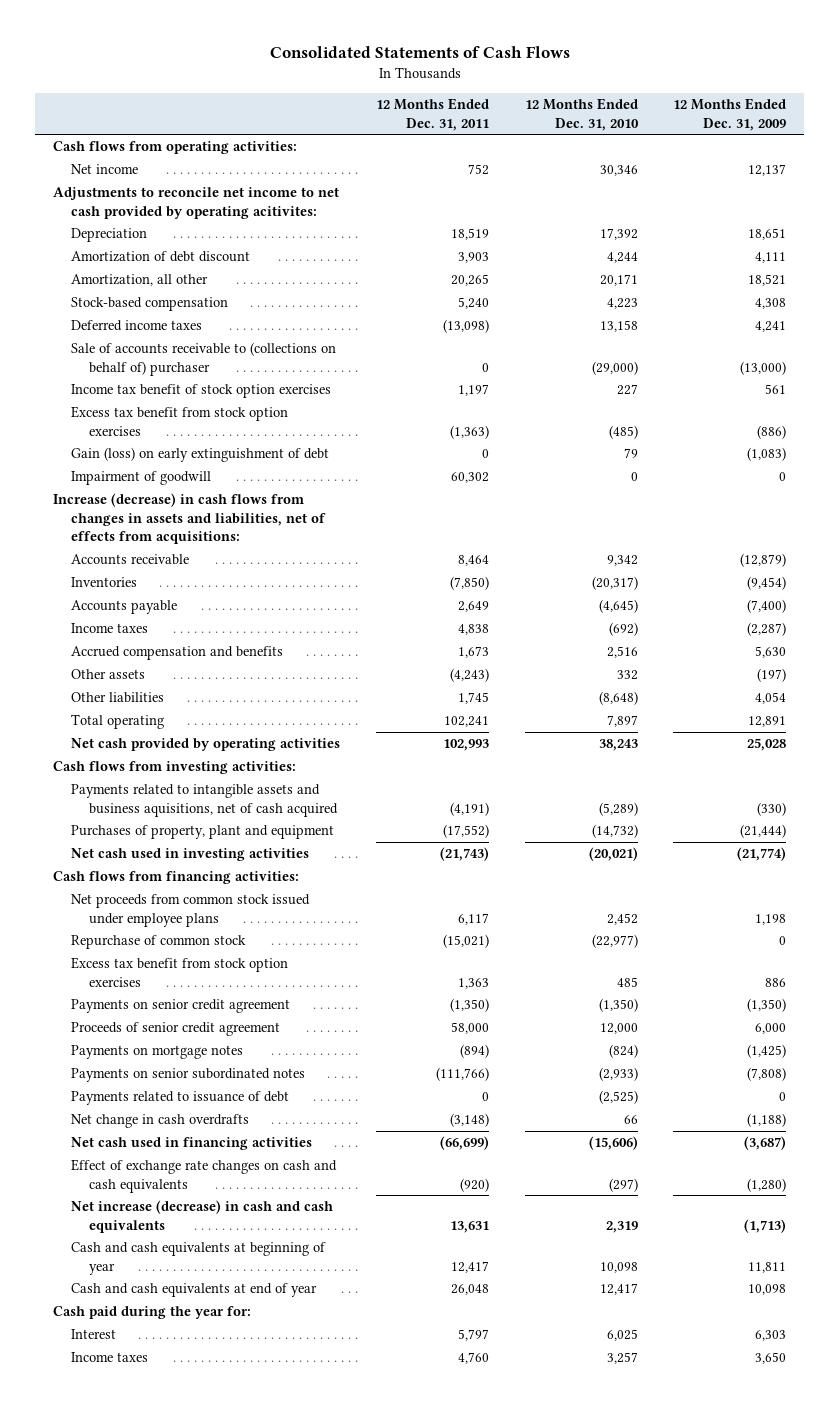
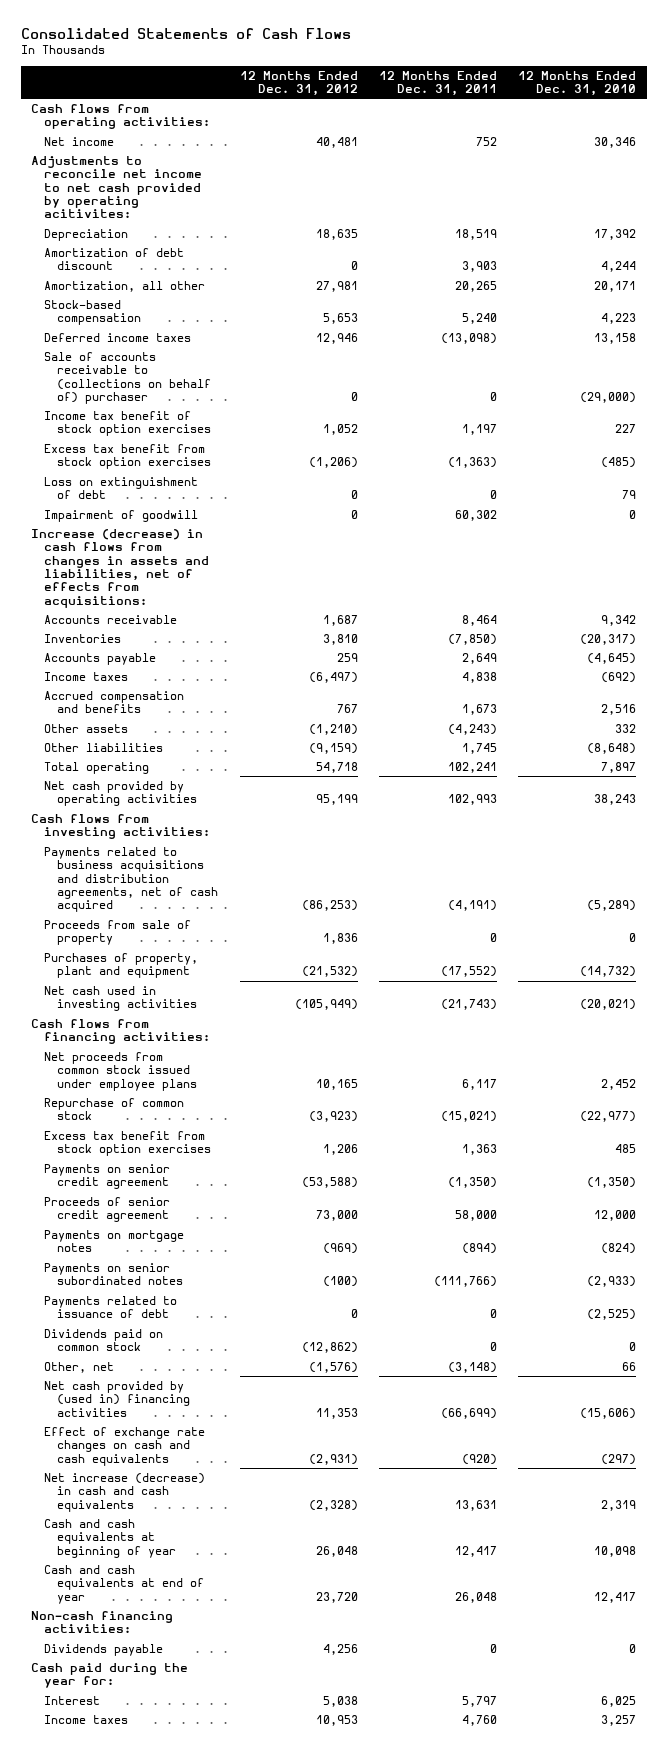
[673,98,787,131] 12 Months Ended Dec. 31, 2009 -> none
none -> [239,70,358,97] 12 Months Ended Dec. 31, 2012
[71,447,330,463] Gain (loss) on early extinguishment of debt -> [44,477,199,500] Loss on extinguishment of debt
[71,784,339,817] Payments related to intangible assets and business aquisitions, net of cash acquired -> [44,847,219,913] Payments related to business acquisitions and distribution agreements, net of cash acquired
none -> [44,920,192,946] Proceeds from sale of property
none -> [44,1329,164,1352] Dividends paid on common stock
[71,1114,250,1129] Net change in cash overdrafts -> [44,1362,115,1374] Other, net
[71,1137,313,1151] Net cash used in financing activities -> [44,1381,191,1417] Net cash provided by (used in) financing activities
none -> [31,1611,174,1634] Non-cash financing activities:
none -> [44,1644,164,1657] Dividends payable

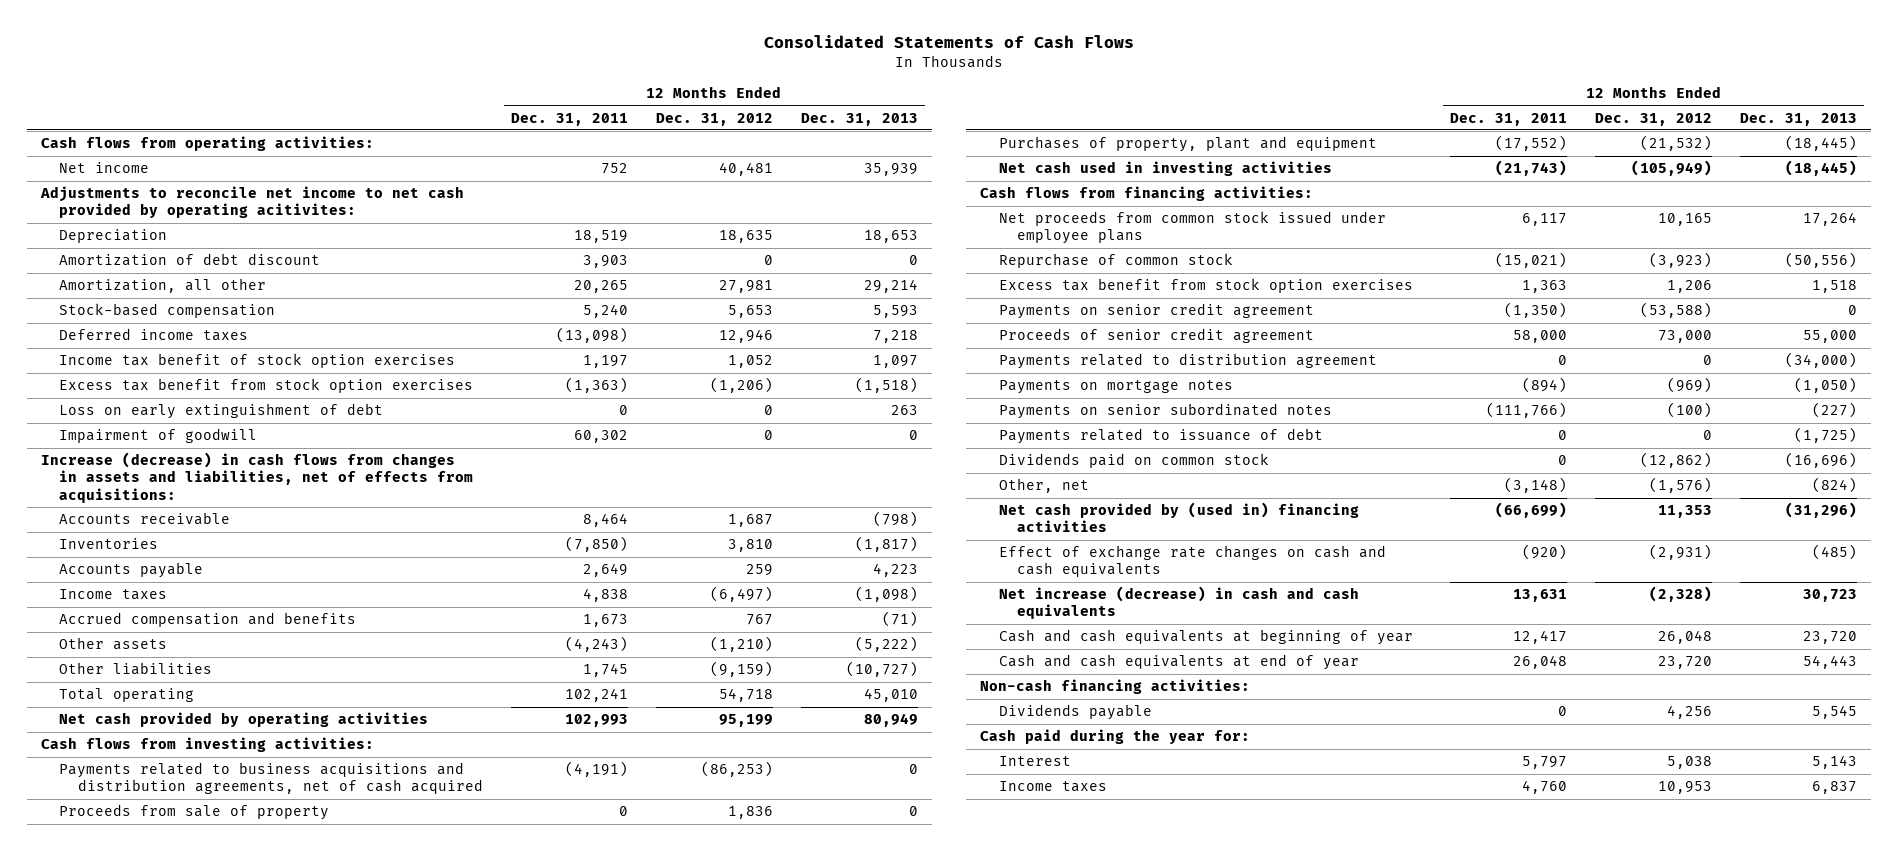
[518,70,637,97] 12 Months Ended Dec. 31, 2010 -> none
none -> [800,112,918,126] Dec. 31, 2013
[44,352,212,404] Sale of accounts receivable to (collections on behalf of) purchaser -> none
[44,477,199,500] Loss on extinguishment of debt -> [59,403,384,420] Loss on early extinguishment of debt
none -> [998,353,1377,370] Payments related to distribution agreement

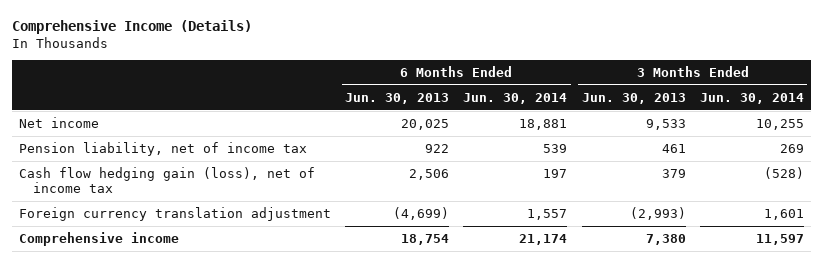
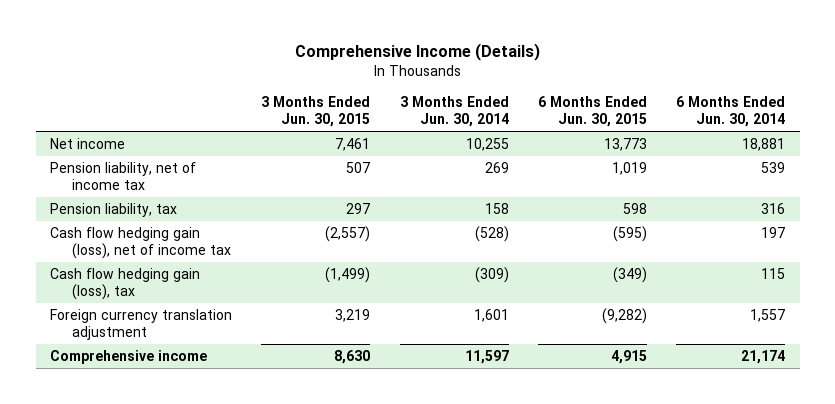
[345,92,450,104] Jun. 30, 2013 -> none
[581,92,686,104] Jun. 30, 2013 -> none
none -> [261,95,371,127] 3 Months Ended Jun. 30, 2015
none -> [537,95,647,127] 6 Months Ended Jun. 30, 2015
none -> [50,203,178,218] Pension liability, tax
none -> [50,268,201,301] Cash flow hedging gain (loss), tax

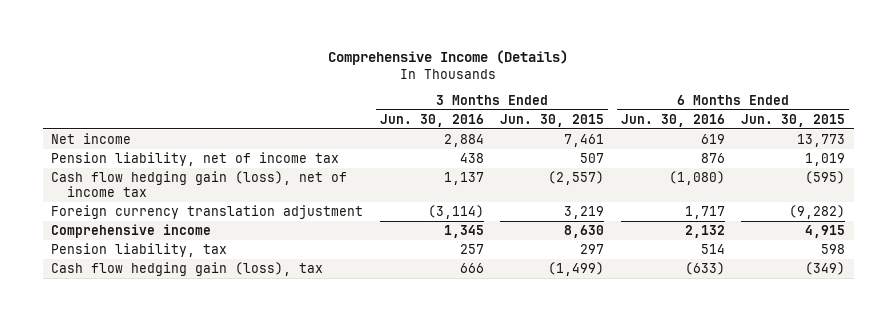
[399,95,509,127] 3 Months Ended Jun. 30, 2014 -> none
[676,95,786,127] 6 Months Ended Jun. 30, 2014 -> none
none -> [379,113,484,127] Jun. 30, 2016
none -> [620,113,725,127] Jun. 30, 2016
[50,203,178,218] Pension liability, tax -> [51,242,228,257] Pension liability, tax
[50,268,201,301] Cash flow hedging gain (loss), tax -> [51,261,324,276] Cash flow hedging gain (loss), tax

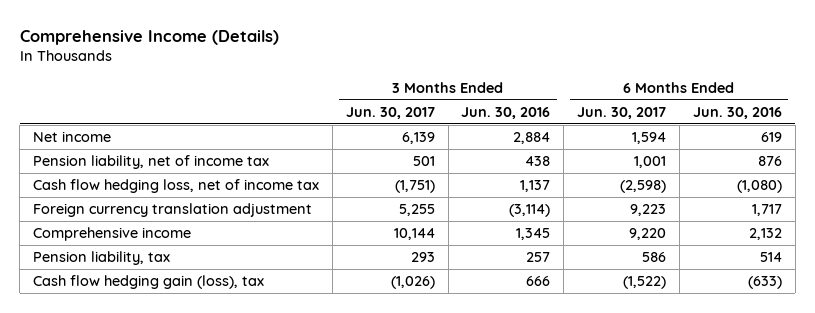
[500,113,605,127] Jun. 30, 2015 -> none
[741,113,846,127] Jun. 30, 2015 -> none
none -> [345,106,435,119] Jun. 30, 2017
none -> [577,106,667,119] Jun. 30, 2017
[51,170,348,197] Cash flow hedging gain (loss), net of income tax -> [32,179,319,194] Cash flow hedging loss, net of income tax

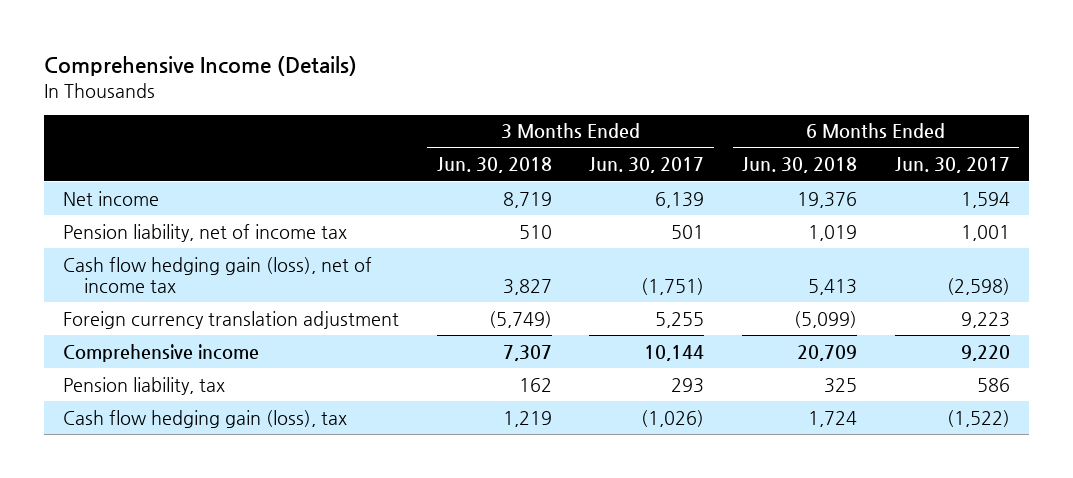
[461,106,551,119] Jun. 30, 2016 -> none
[692,106,782,119] Jun. 30, 2016 -> none
none -> [436,157,552,174] Jun. 30, 2018
none -> [742,157,858,174] Jun. 30, 2018
[32,179,319,194] Cash flow hedging loss, net of income tax -> [63,256,373,293] Cash flow hedging gain (loss), net of income tax

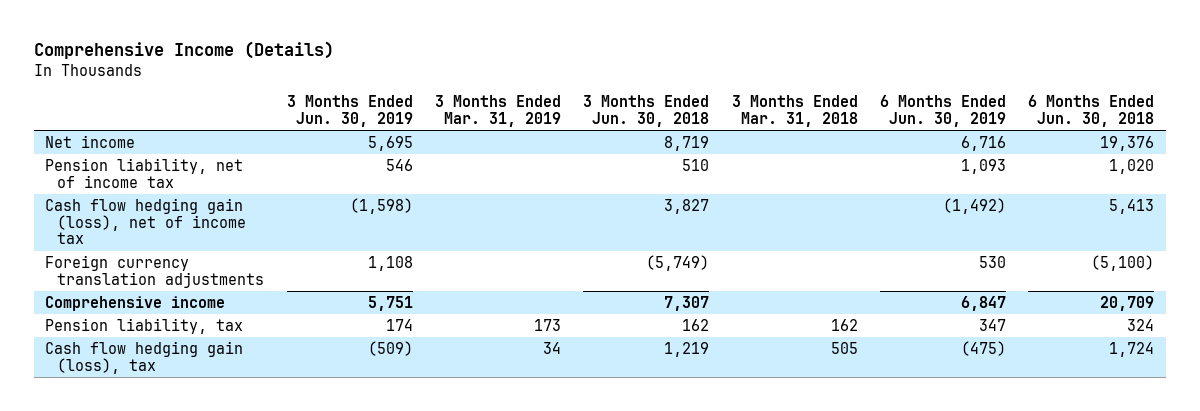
[589,157,705,174] Jun. 30, 2017 -> none
[894,157,1010,174] Jun. 30, 2017 -> none
none -> [286,95,413,127] 3 Months Ended Jun. 30, 2019
none -> [434,95,561,127] 3 Months Ended Mar. 31, 2019
none -> [731,95,858,127] 3 Months Ended Mar. 31, 2018
none -> [880,95,1007,127] 6 Months Ended Jun. 30, 2019
[808,224,858,241] 1,019 -> [1109,158,1155,174] 1,020
[63,310,400,329] Foreign currency translation adjustment -> [45,254,265,288] Foreign currency translation adjustments
[794,310,858,328] (5,099) -> [1091,254,1155,271] (5,100)
[824,377,858,393] 325 -> [1127,318,1155,331] 324

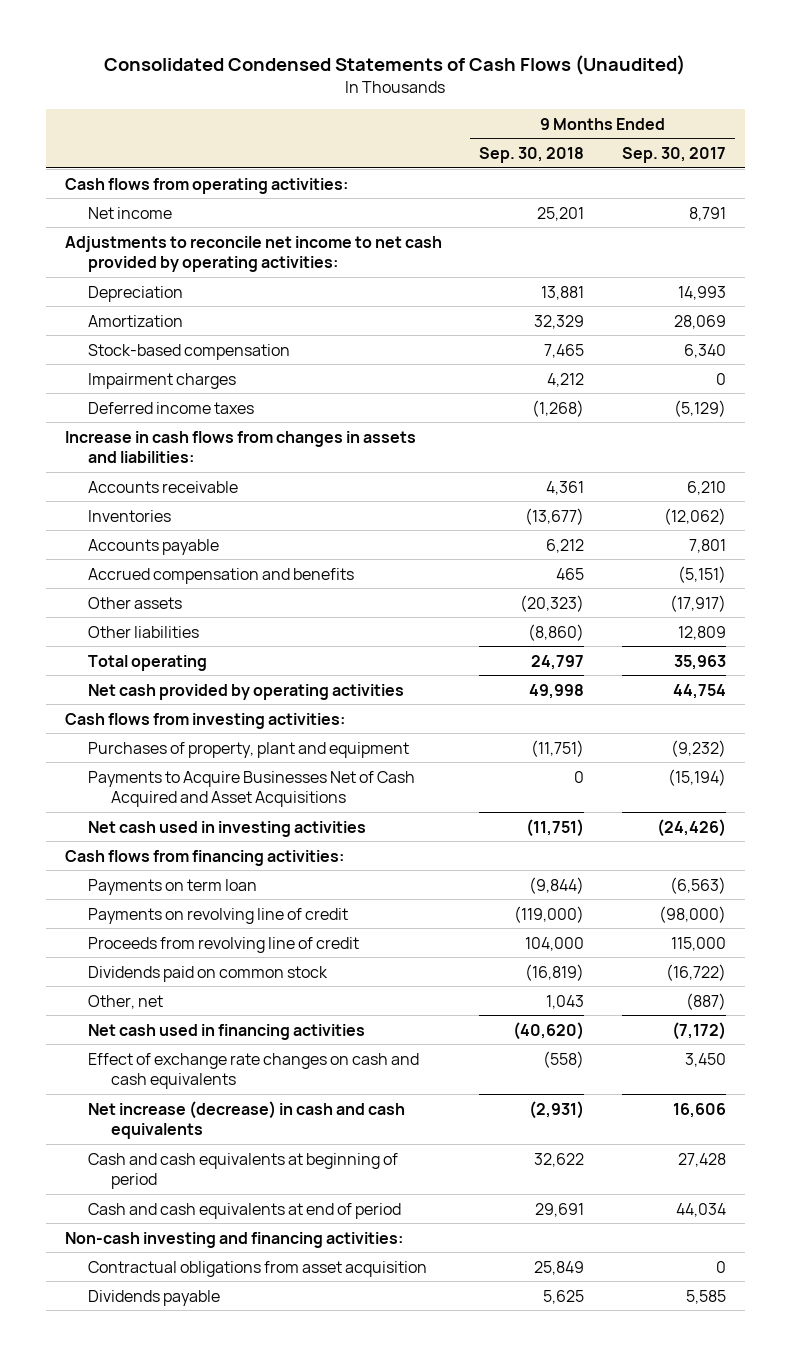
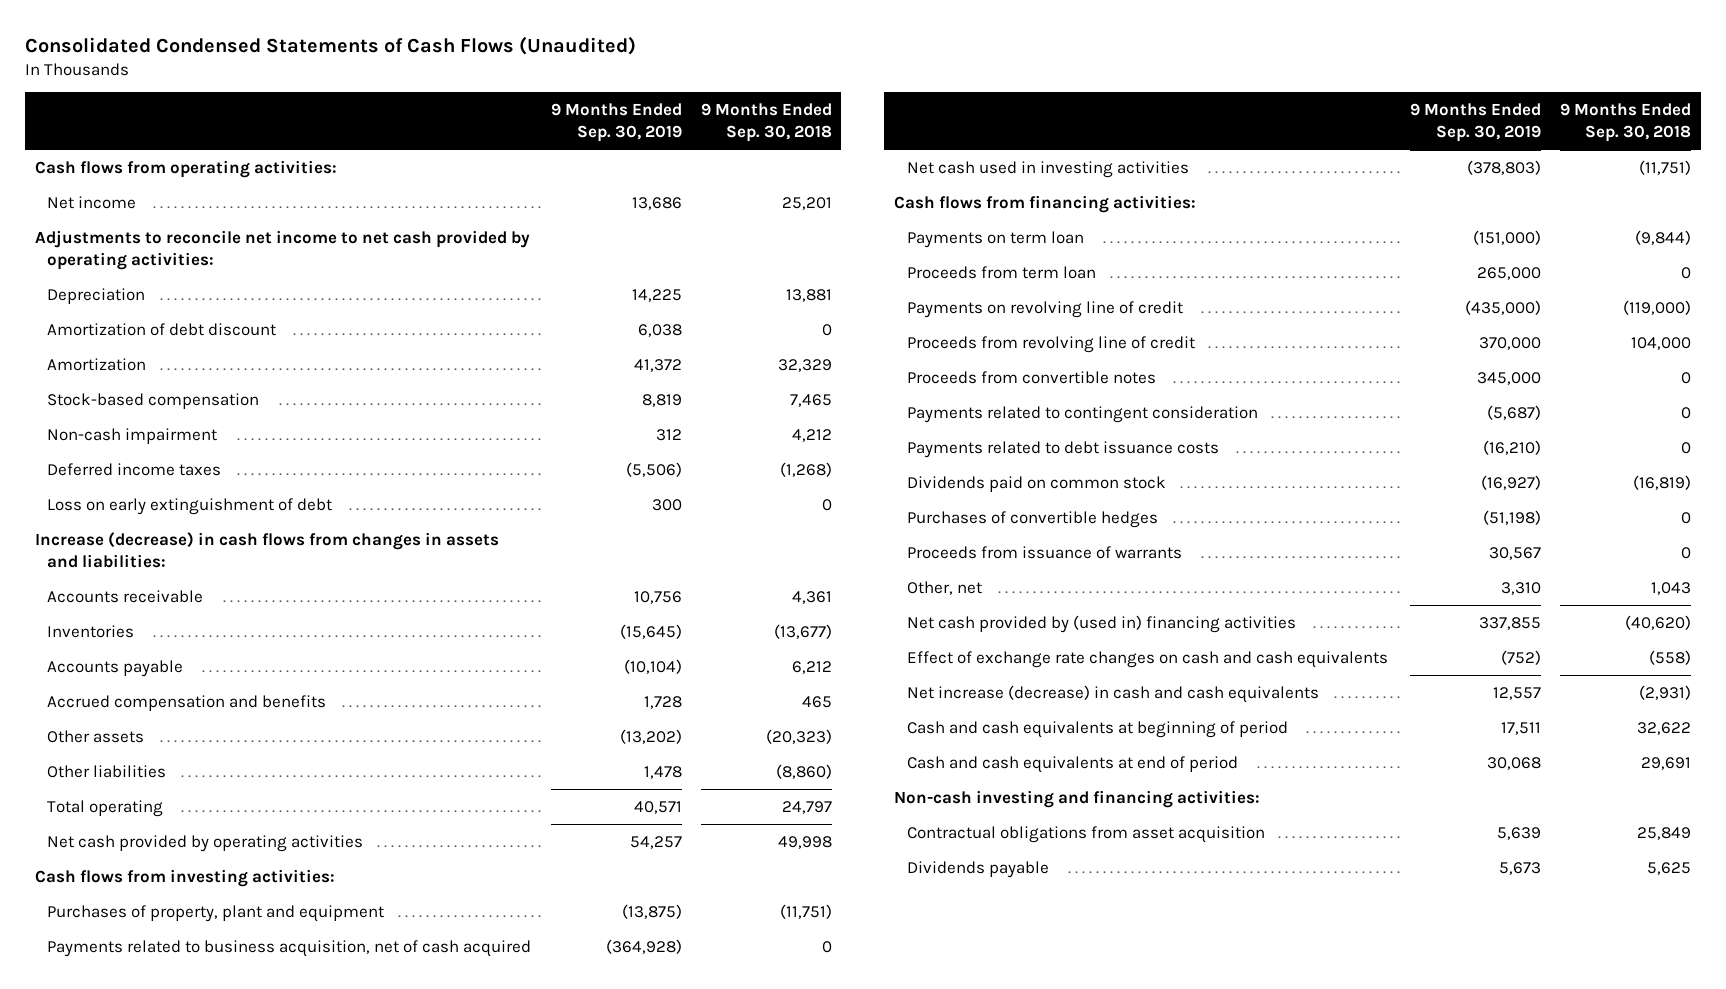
[622,147,727,164] Sep. 30, 2017 -> none
none -> [550,103,682,142] 9 Months Ended Sep. 30, 2019
none -> [47,323,277,337] Amortization of debt discount
[87,372,236,389] Impairment charges -> [47,428,218,445] Non-cash impairment
none -> [47,498,333,516] Loss on early extinguishment of debt
[64,430,416,464] Increase in cash flows from changes in assets and liabilities: -> [34,532,499,568] Increase (decrease) in cash flows from changes in assets and liabilities:
[87,770,415,808] Payments to Acquire Businesses Net of Cash Acquired and Asset Acquisitions -> [47,940,532,958] Payments related to business acquisition, net of cash acquired
none -> [906,266,1096,280] Proceeds from term loan
none -> [906,371,1156,385] Proceeds from convertible notes
none -> [906,406,1258,424] Payments related to contingent consideration
none -> [906,441,1219,459] Payments related to debt issuance costs
none -> [906,511,1158,529] Purchases of convertible hedges
none -> [906,546,1182,560] Proceeds from issuance of warrants
[87,1023,365,1040] Net cash used in financing activities -> [906,615,1296,634] Net cash provided by (used in) financing activities

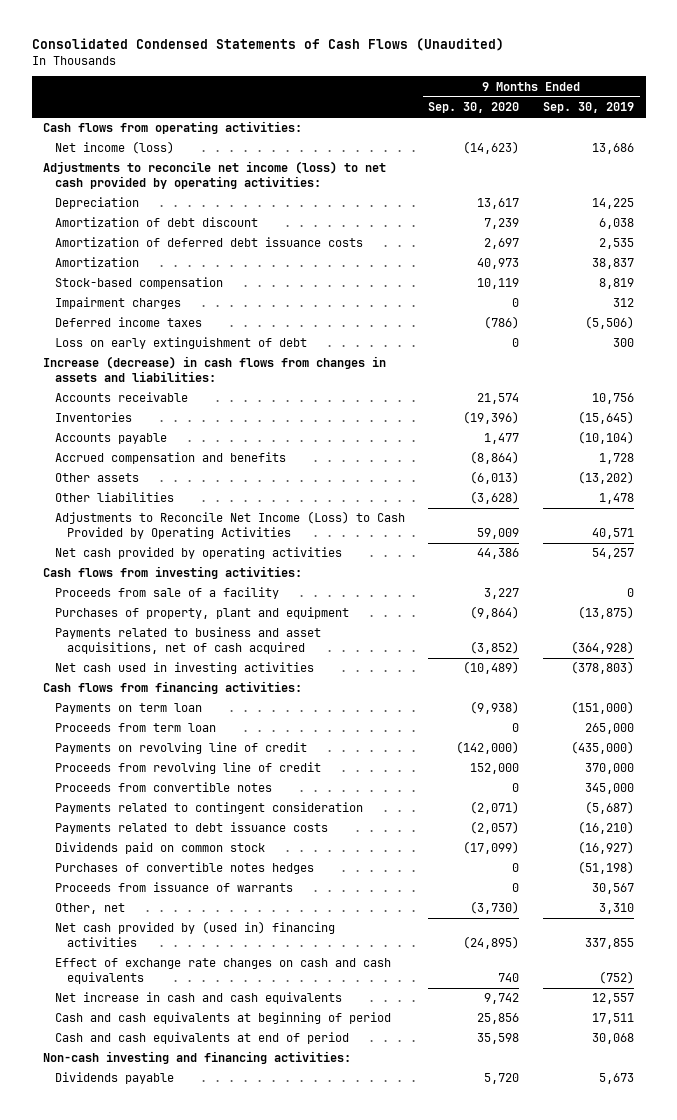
[700,103,832,142] 9 Months Ended Sep. 30, 2018 -> none
none -> [428,102,520,114] Sep. 30, 2020
[47,196,137,210] Net income -> [54,141,174,155] Net income (loss)
[34,230,530,270] Adjustments to reconcile net income to net cash provided by operating activities: -> [43,161,387,189] Adjustments to reconcile net income (loss) to net cash provided by operating activities:
none -> [54,237,363,248] Amortization of deferred debt issuance costs
[633,359,682,373] 41,372 -> [591,258,634,270] 38,837
[47,428,218,445] Non-cash impairment -> [54,297,181,310] Impairment charges
[47,800,164,818] Total operating -> [54,511,405,539] Adjustments to Reconcile Net Income (Loss) to Cash Provided by Operating Activities
none -> [54,587,279,600] Proceeds from sale of a facility
[47,940,532,958] Payments related to business acquisition, net of cash acquired -> [54,627,321,654] Payments related to business and asset acquisitions, net of cash acquired
[906,511,1158,529] Purchases of convertible hedges -> [54,862,314,875] Purchases of convertible notes hedges
[906,685,1319,704] Net increase (decrease) in cash and cash equivalents -> [54,992,342,1005] Net increase in cash and cash equivalents
[906,826,1265,844] Contractual obligations from asset acquisition -> none

